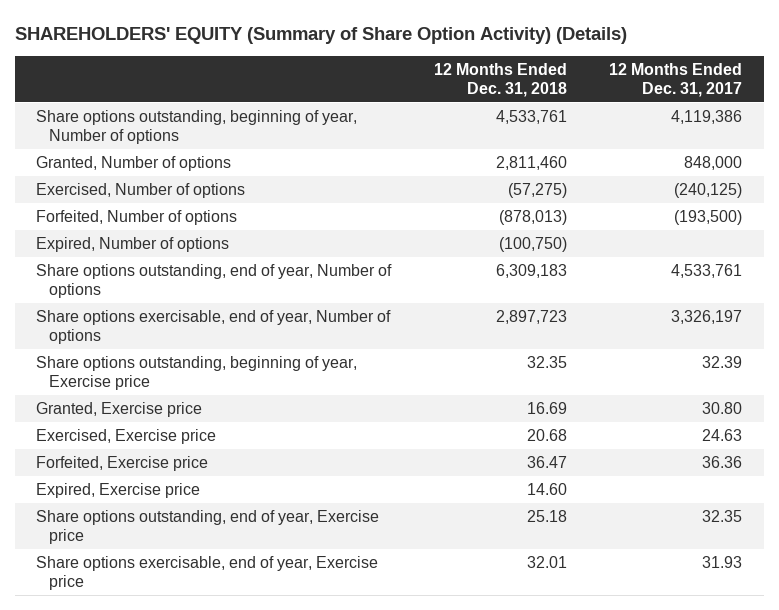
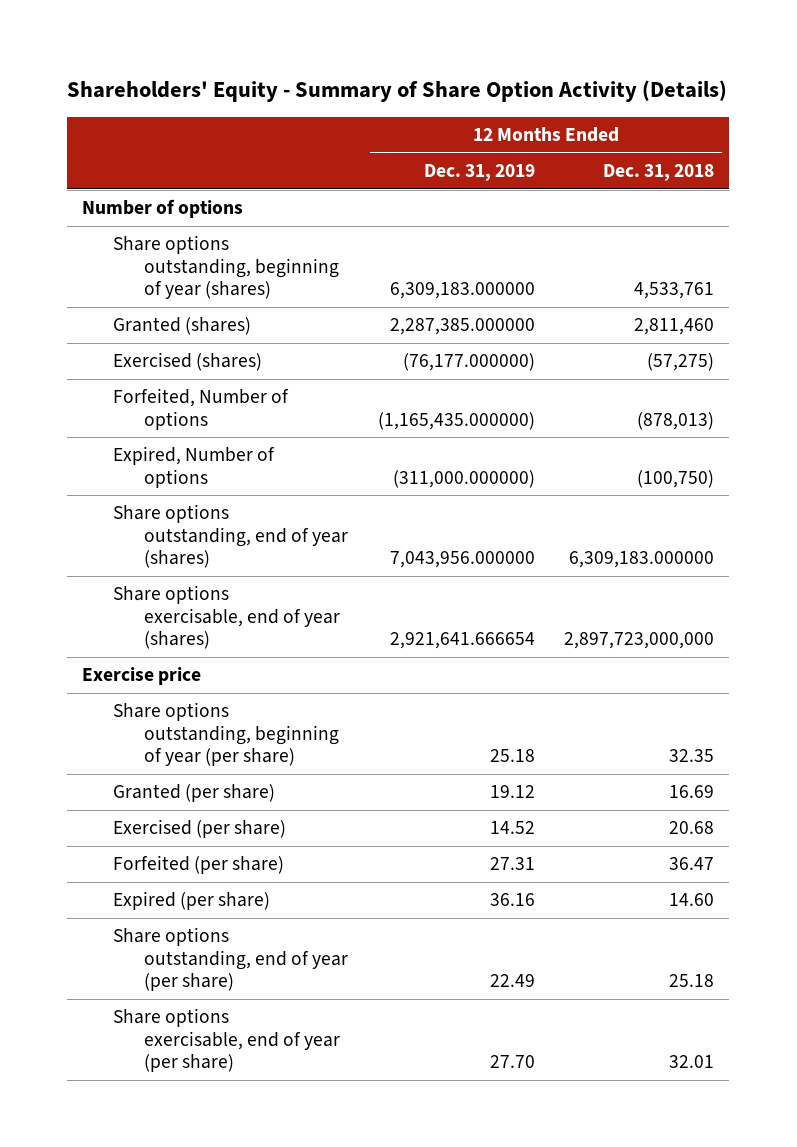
[14,27,627,45] SHAREHOLDERS' EQUITY (Summary of Share Option Activity) (Details) -> [67,80,728,103] Shareholders' Equity - Summary of Share Option Activity (Details)
[609,63,743,98] 12 Months Ended Dec. 31, 2017 -> none
none -> [423,164,535,182] Dec. 31, 2019
none -> [82,199,244,219] Number of options
[36,109,358,144] Share options outstanding, beginning of year, Number of options -> [113,235,339,300] Share options outstanding, beginning of year (shares)
[36,155,232,171] Granted, Number of options -> [113,317,252,336] Granted (shares)
[36,182,246,198] Exercised, Number of options -> [113,352,263,372] Exercised (shares)
[36,263,393,298] Share options outstanding, end of year, Number of options -> [113,504,348,569] Share options outstanding, end of year (shares)
[495,263,567,278] 6,309,183 -> [569,551,715,569] 6,309,183.000000
[36,309,392,344] Share options exercisable, end of year, Number of options -> [113,585,340,650] Share options exercisable, end of year (shares)
[495,309,567,324] 2,897,723 -> [564,632,715,650] 2,897,723,000,000
none -> [82,667,202,686] Exercise price
[36,355,358,390] Share options outstanding, beginning of year, Exercise price -> [113,702,339,767] Share options outstanding, beginning of year (per share)
[36,401,203,417] Granted, Exercise price -> [113,784,276,803] Granted (per share)
[36,428,217,444] Exercised, Exercise price -> [113,819,287,839] Exercised (per share)
[36,455,209,471] Forfeited, Exercise price -> [113,855,285,875] Forfeited (per share)
[36,482,201,498] Expired, Exercise price -> [113,891,271,911] Expired (per share)
[36,509,380,544] Share options outstanding, end of year, Exercise price -> [113,927,348,992] Share options outstanding, end of year (per share)
[36,555,379,590] Share options exercisable, end of year, Exercise price -> [113,1008,340,1073] Share options exercisable, end of year (per share)

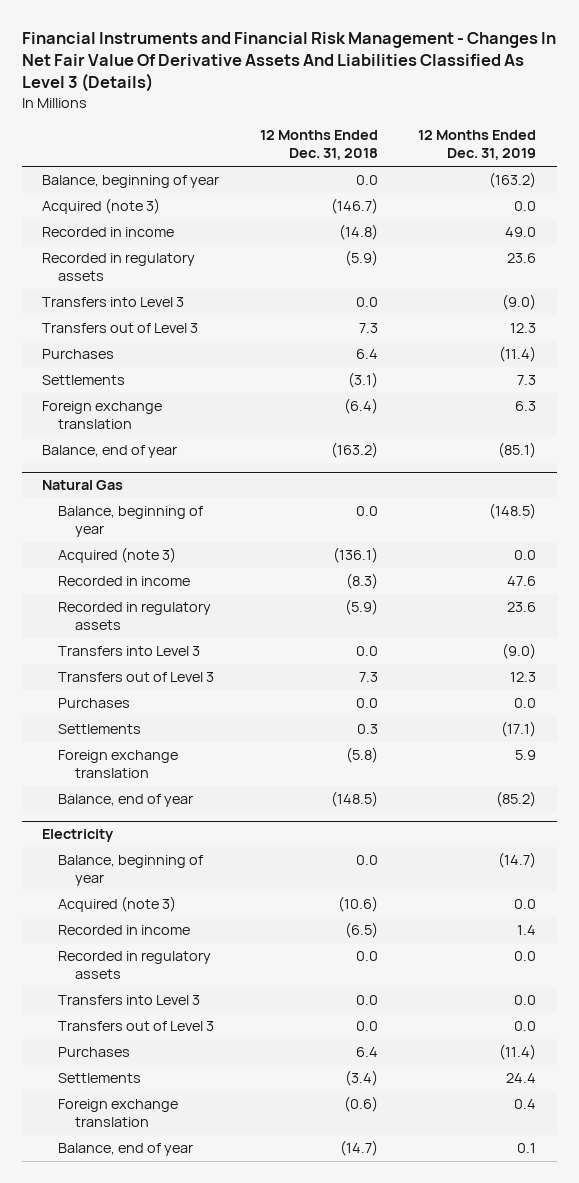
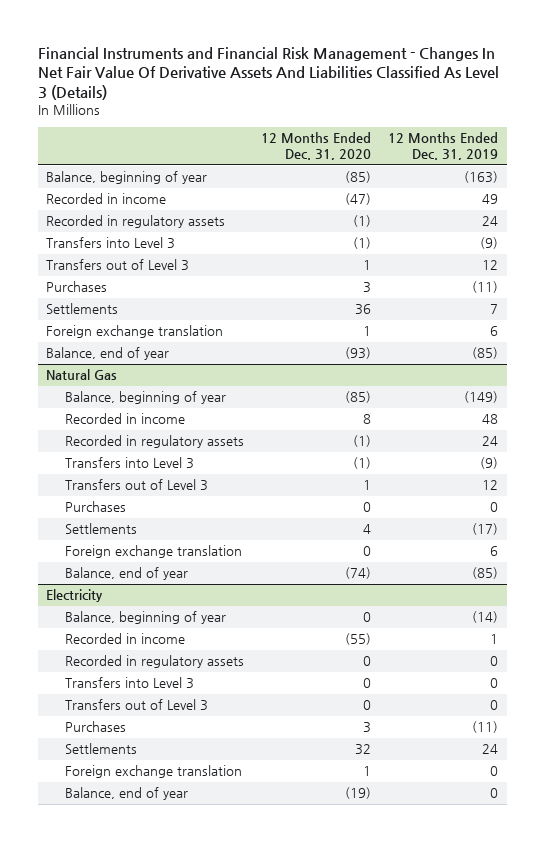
[259,130,378,161] 12 Months Ended Dec. 31, 2018 -> none
none -> [261,132,372,161] 12 Months Ended Dec. 31, 2020
[42,198,161,215] Acquired (note 3) -> none
[489,172,537,189] (163.2) -> [464,171,499,184] (163)
[505,227,537,238] 49.0 -> [482,194,499,205] 49
[507,253,537,264] 23.6 -> [482,216,499,227] 24
[502,294,537,311] (9.0) -> [480,237,499,250] (9)
[510,323,537,334] 12.3 -> [482,260,499,271] 12
[499,346,537,363] (11.4) -> [472,281,499,294] (11)
[517,375,537,386] 7.3 -> [490,304,499,315] 7
[515,401,537,412] 6.3 -> [490,326,499,337] 6
[498,442,537,459] (85.1) -> [472,347,499,360] (85)
[58,547,177,564] Acquired (note 3) -> none
[489,503,537,520] (148.5) -> [464,391,499,404] (149)
[507,576,537,587] 47.6 -> [482,414,499,425] 48
[507,602,537,613] 23.6 -> [482,436,499,447] 24
[502,643,537,660] (9.0) -> [480,457,499,470] (9)
[510,672,537,683] 12.3 -> [482,480,499,491] 12
[514,698,537,709] 0.0 -> [490,502,499,513] 0
[501,721,537,738] (17.1) -> [472,523,499,536] (17)
[515,750,537,761] 5.9 -> [490,546,499,557] 6
[496,791,537,808] (85.2) -> [472,567,499,580] (85)
[58,896,177,913] Acquired (note 3) -> none
[498,852,537,869] (14.7) -> [472,611,499,624] (14)
[517,925,537,936] 1.4 -> [490,634,499,645] 1
[514,951,537,962] 0.0 -> [490,656,499,667] 0
[514,995,537,1006] 0.0 -> [490,678,499,689] 0
[514,1021,537,1032] 0.0 -> [490,700,499,711] 0
[499,1044,537,1061] (11.4) -> [472,721,499,734] (11)
[506,1073,537,1084] 24.4 -> [482,744,499,755] 24
[514,1099,537,1110] 0.4 -> [490,766,499,777] 0
[517,1143,537,1154] 0.1 -> [490,788,499,799] 0

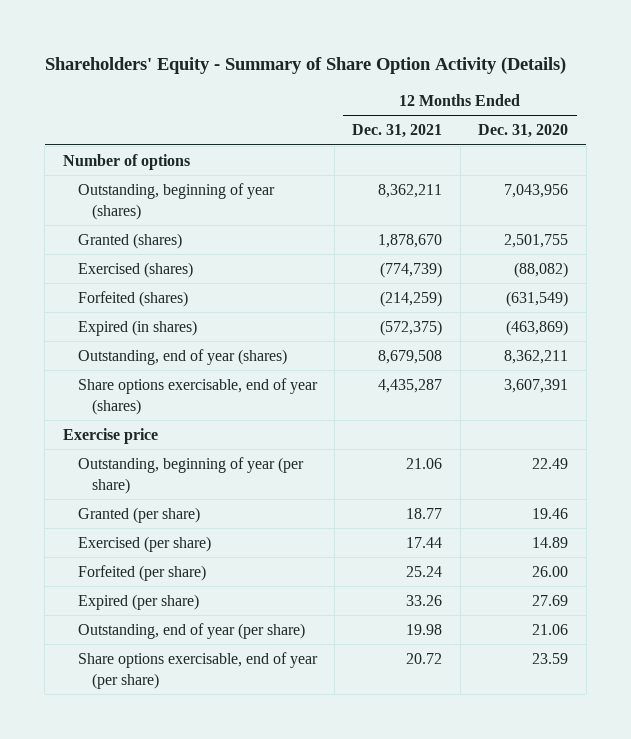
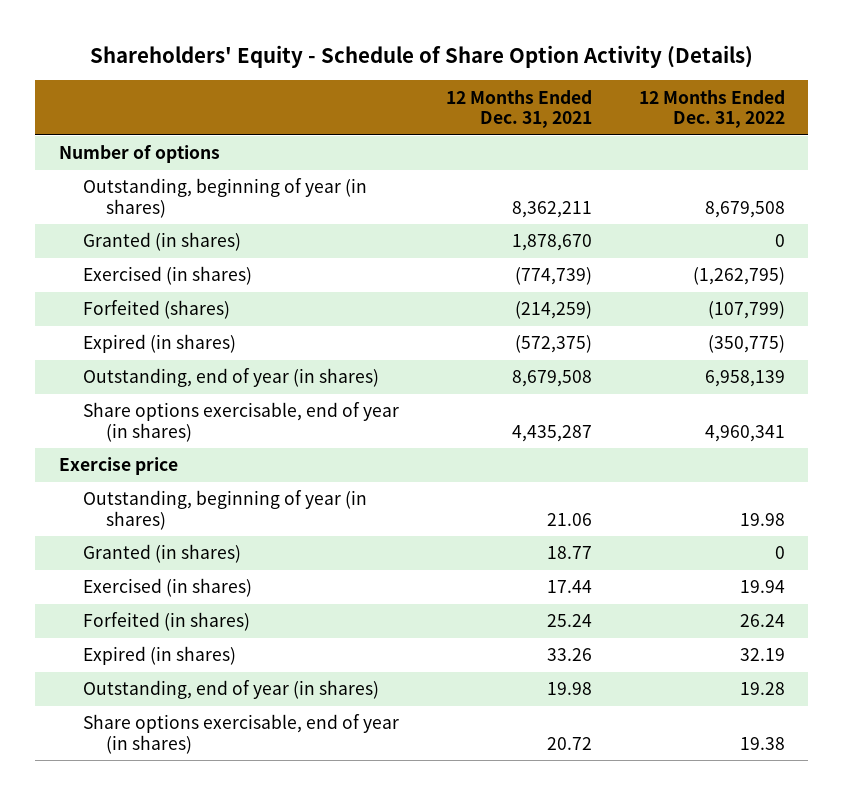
[44,57,566,75] Shareholders' Equity - Summary of Share Option Activity (Details) -> [89,44,753,68] Shareholders' Equity - Schedule of Share Option Activity (Details)
[478,124,569,139] Dec. 31, 2020 -> none
none -> [638,89,785,129] 12 Months Ended Dec. 31, 2022
[77,182,275,220] Outstanding, beginning of year (shares) -> [82,178,367,218] Outstanding, beginning of year (in shares)
[77,232,182,249] Granted (shares) -> [82,232,241,252] Granted (in shares)
[77,261,193,278] Exercised (shares) -> [82,266,252,286] Exercised (in shares)
[77,348,287,365] Outstanding, end of year (shares) -> [82,368,379,388] Outstanding, end of year (in shares)
[77,377,318,415] Share options exercisable, end of year (shares) -> [82,402,399,442] Share options exercisable, end of year (in shares)
[77,456,304,494] Outstanding, beginning of year (per share) -> [82,490,367,530] Outstanding, beginning of year (in shares)
[77,506,200,523] Granted (per share) -> [82,544,241,564] Granted (in shares)
[77,535,211,552] Exercised (per share) -> [82,578,252,598] Exercised (in shares)
[77,564,206,581] Forfeited (per share) -> [82,612,250,632] Forfeited (in shares)
[77,593,199,610] Expired (per share) -> [82,646,236,666] Expired (in shares)
[77,622,305,639] Outstanding, end of year (per share) -> [82,680,379,700] Outstanding, end of year (in shares)
[77,651,318,689] Share options exercisable, end of year (per share) -> [82,714,399,754] Share options exercisable, end of year (in shares)

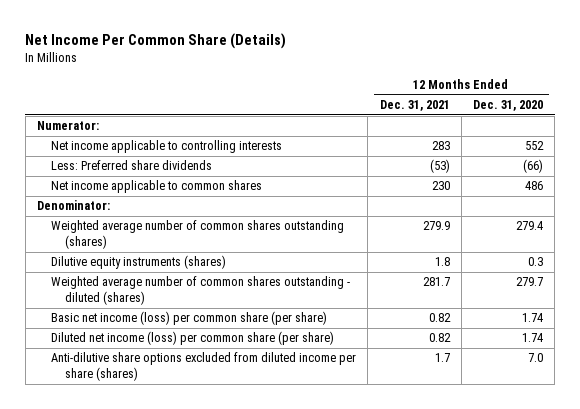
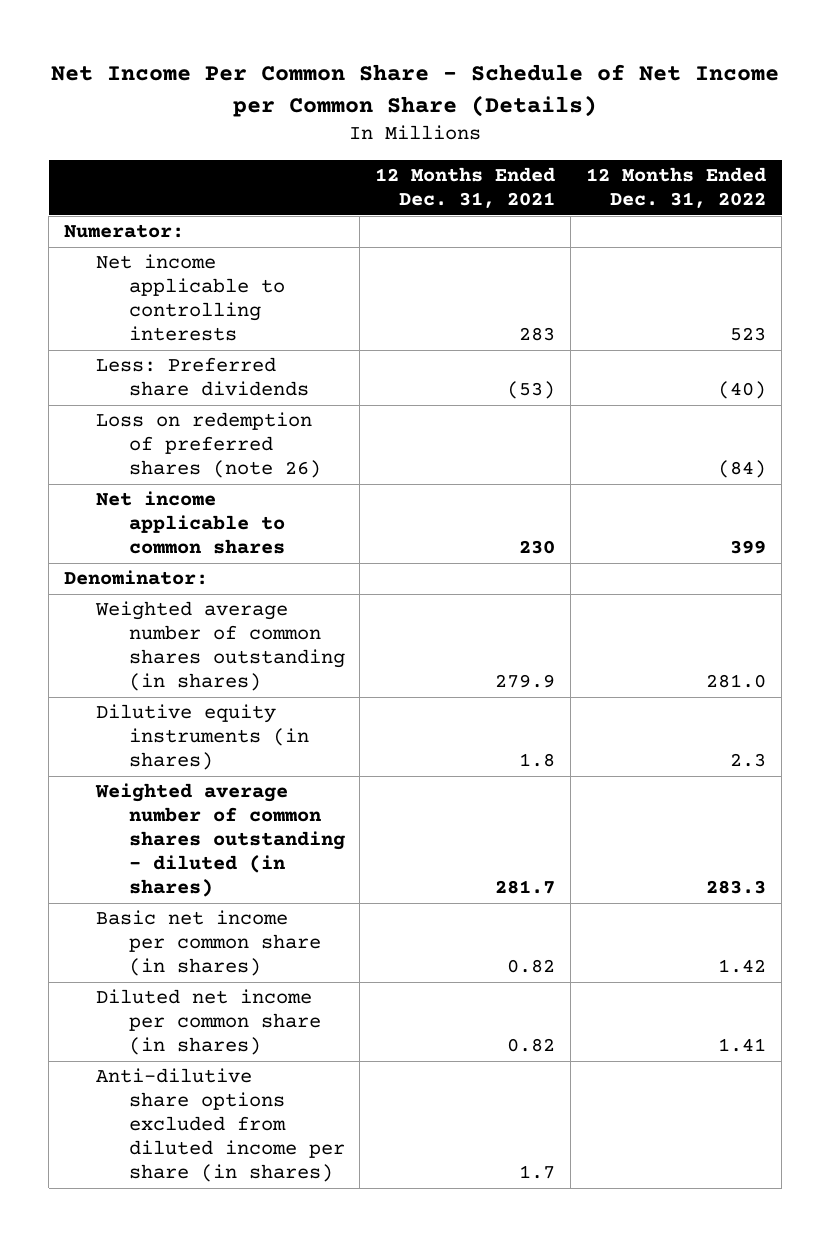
[25,32,287,49] Net Income Per Common Share (Details) -> [51,64,780,117] Net Income Per Common Share - Schedule of Net Income per Common Share (Details)
[473,100,544,112] Dec. 31, 2020 -> none
none -> [586,167,767,209] 12 Months Ended Dec. 31, 2022
none -> [96,412,321,479] Loss on redemption of preferred shares (note 26)
[51,220,345,250] Weighted average number of common shares outstanding (shares) -> [95,601,345,692] Weighted average number of common shares outstanding (in shares)
[51,255,227,270] Dilutive equity instruments (shares) -> [96,704,309,771] Dilutive equity instruments (in shares)
[51,276,351,306] Weighted average number of common shares outstanding - diluted (shares) -> [95,783,345,898] Weighted average number of common shares outstanding - diluted (in shares)
[51,311,328,326] Basic net income (loss) per common share (per share) -> [96,910,321,977] Basic net income per common share (in shares)
[51,331,335,346] Diluted net income (loss) per common share (per share) -> [96,989,321,1056] Diluted net income per common share (in shares)
[51,352,357,382] Anti-dilutive share options excluded from diluted income per share (shares) -> [96,1068,345,1183] Anti-dilutive share options excluded from diluted income per share (in shares)

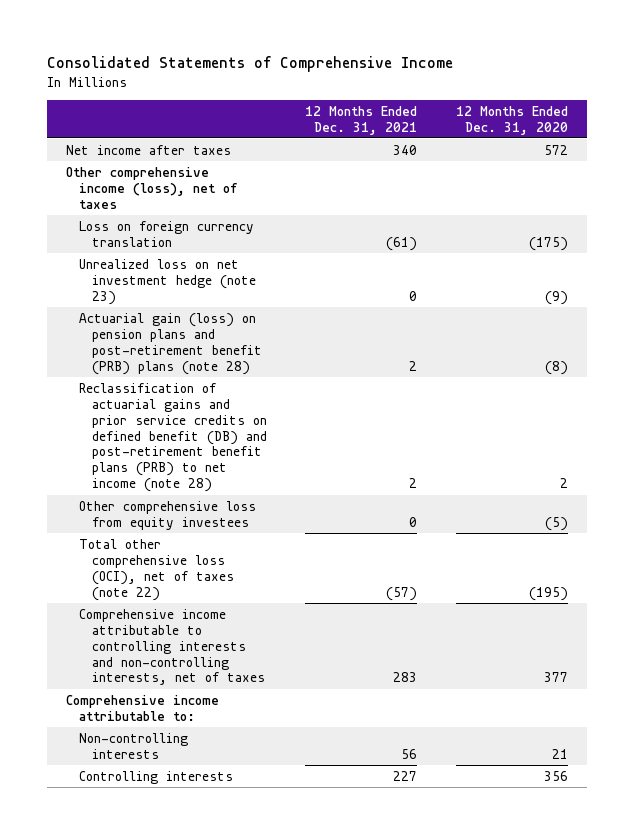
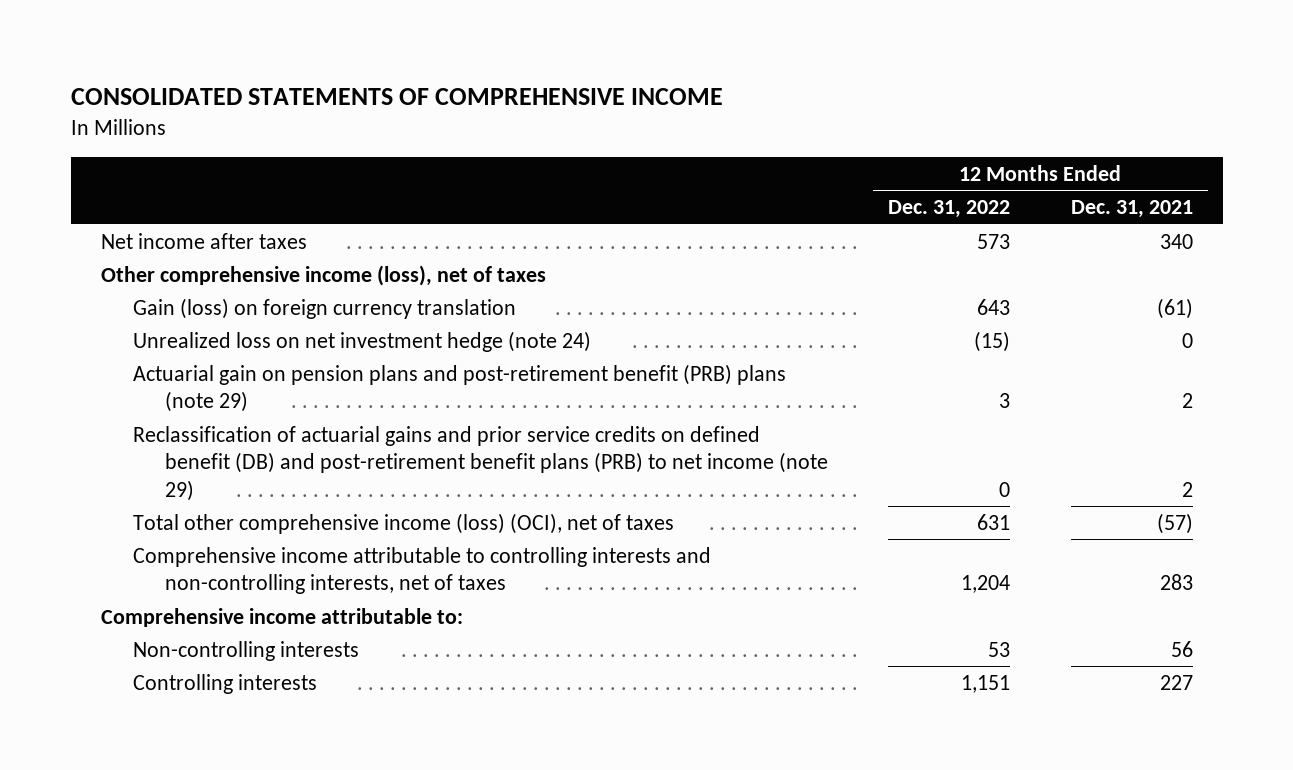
[47,56,454,73] Consolidated Statements of Comprehensive Income -> [70,87,723,105] CONSOLIDATED STATEMENTS OF COMPREHENSIVE INCOME
[455,105,568,135] 12 Months Ended Dec. 31, 2020 -> none
none -> [888,200,1011,219] Dec. 31, 2022
[79,500,257,530] Other comprehensive loss from equity investees -> none
[79,220,255,247] Loss on foreign currency translation -> [132,297,516,319] Gain (loss) on foreign currency translation
[79,258,257,305] Unrealized loss on net investment hedge (note 23) -> [132,330,591,352] Unrealized loss on net investment hedge (note 24)
[79,312,263,375] Actuarial gain (loss) on pension plans and post-retirement benefit (PRB) plans (note 28) -> [132,363,786,413] Actuarial gain on pension plans and post-retirement benefit (PRB) plans (note 29)
[79,382,268,493] Reclassification of actuarial gains and prior service credits on defined benefit (DB) and post-retirement benefit plans (PRB) to net income (note 28) -> [132,425,828,501] Reclassification of actuarial gains and prior service credits on defined benefit (DB) and post-retirement benefit plans (PRB) to net income (note 29)
[79,538,235,601] Total other comprehensive loss (OCI), net of taxes (note 22) -> [132,512,674,534] Total other comprehensive income (loss) (OCI), net of taxes

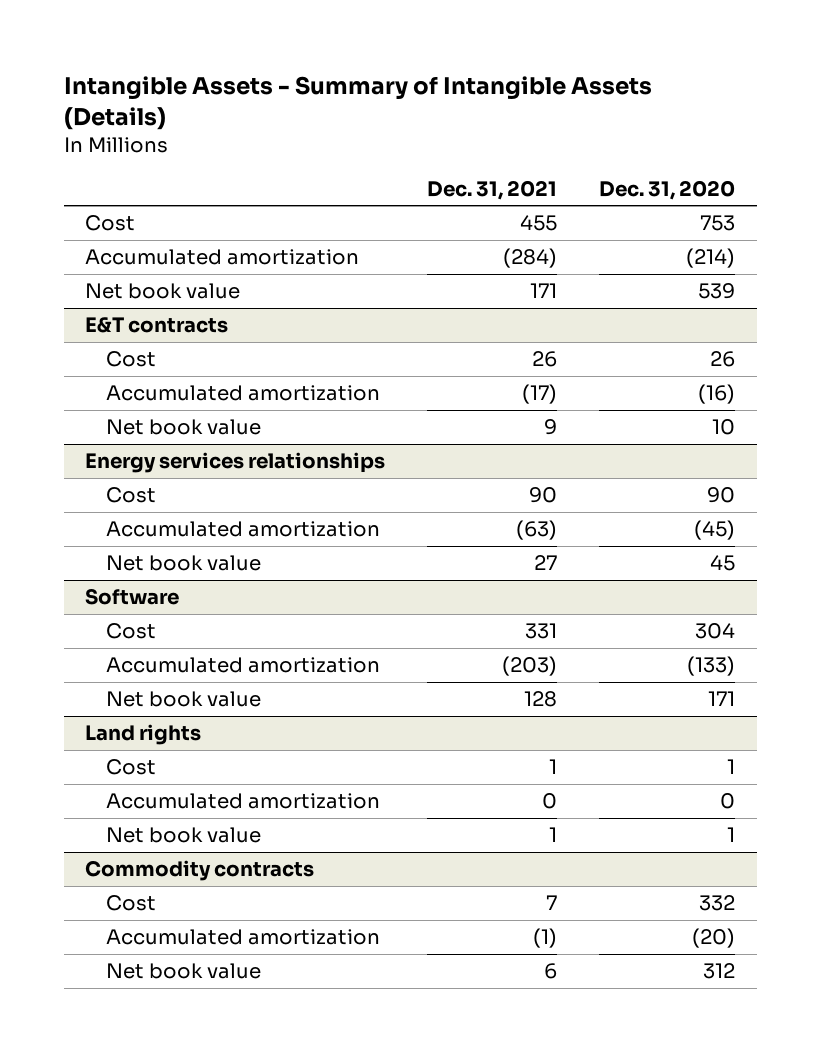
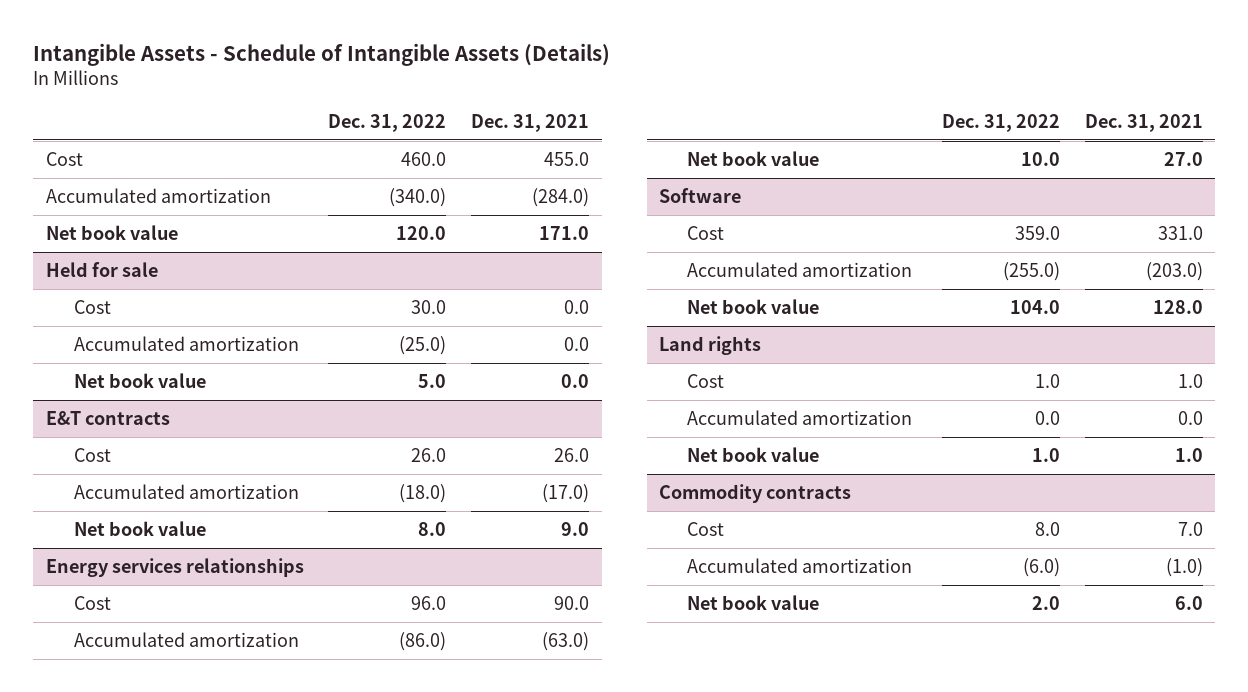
[63,76,652,131] Intangible Assets - Summary of Intangible Assets (Details) -> [33,42,611,66] Intangible Assets - Schedule of Intangible Assets (Details)
[599,179,736,200] Dec. 31, 2020 -> none
none -> [328,113,447,132] Dec. 31, 2022
[520,215,558,232] 455 -> [544,151,590,166] 455.0
[503,248,558,269] (284) -> [532,187,590,207] (284.0)
[530,283,558,299] 171 -> [539,225,590,240] 171.0
none -> [45,261,158,277] Held for sale
none -> [73,299,111,314] Cost
none -> [73,335,299,351] Accumulated amortization
none -> [73,372,206,388] Net book value
[532,351,558,368] 26 -> [554,447,590,462] 26.0
[522,384,558,405] (17) -> [542,483,590,503] (17.0)
[544,419,558,436] 9 -> [561,521,590,536] 9.0
[529,487,558,504] 90 -> [554,595,590,610] 90.0
[516,520,558,541] (63) -> [542,631,590,651] (63.0)
[534,555,558,571] 27 -> [1163,151,1203,166] 27.0
[525,623,558,640] 331 -> [1157,225,1203,240] 331.0
[502,656,558,677] (203) -> [1145,261,1203,281] (203.0)
[524,691,558,708] 128 -> [1152,299,1203,314] 128.0
[549,759,558,775] 1 -> [1177,373,1203,388] 1.0
[542,793,558,810] 0 -> [1177,410,1203,425] 0.0
[549,827,558,843] 1 -> [1174,447,1203,462] 1.0
[546,895,558,911] 7 -> [1177,521,1203,536] 7.0
[533,928,558,949] (1) -> [1165,557,1203,577] (1.0)
[544,963,558,980] 6 -> [1174,595,1203,610] 6.0

